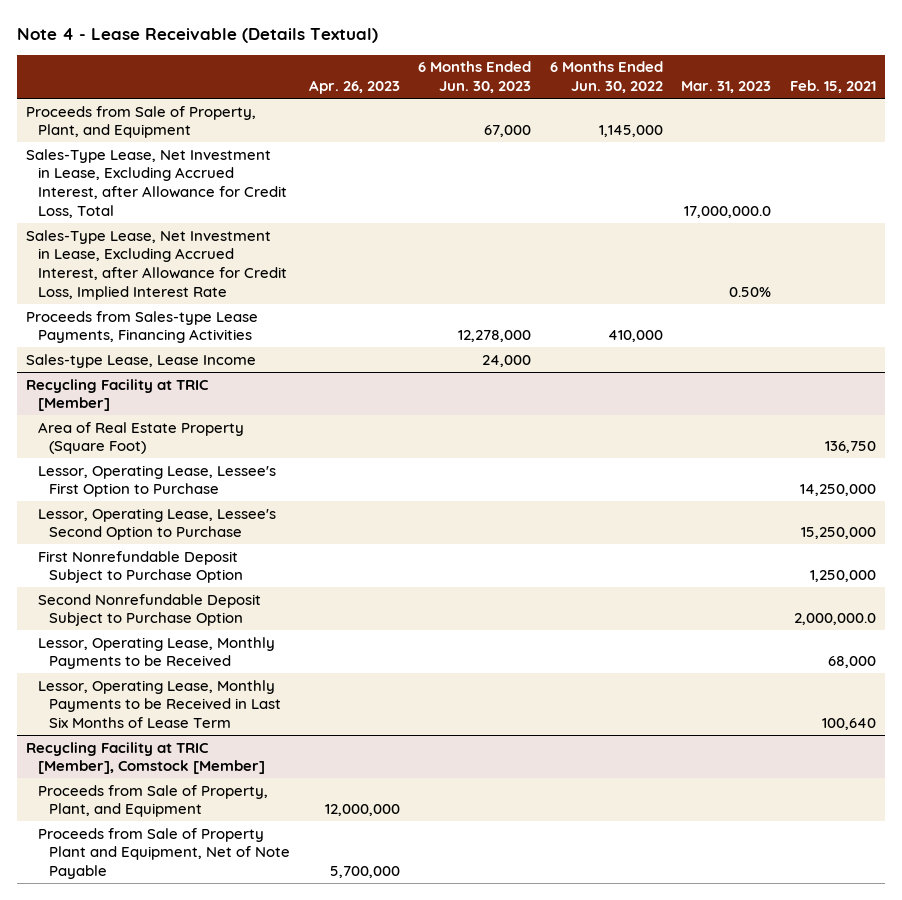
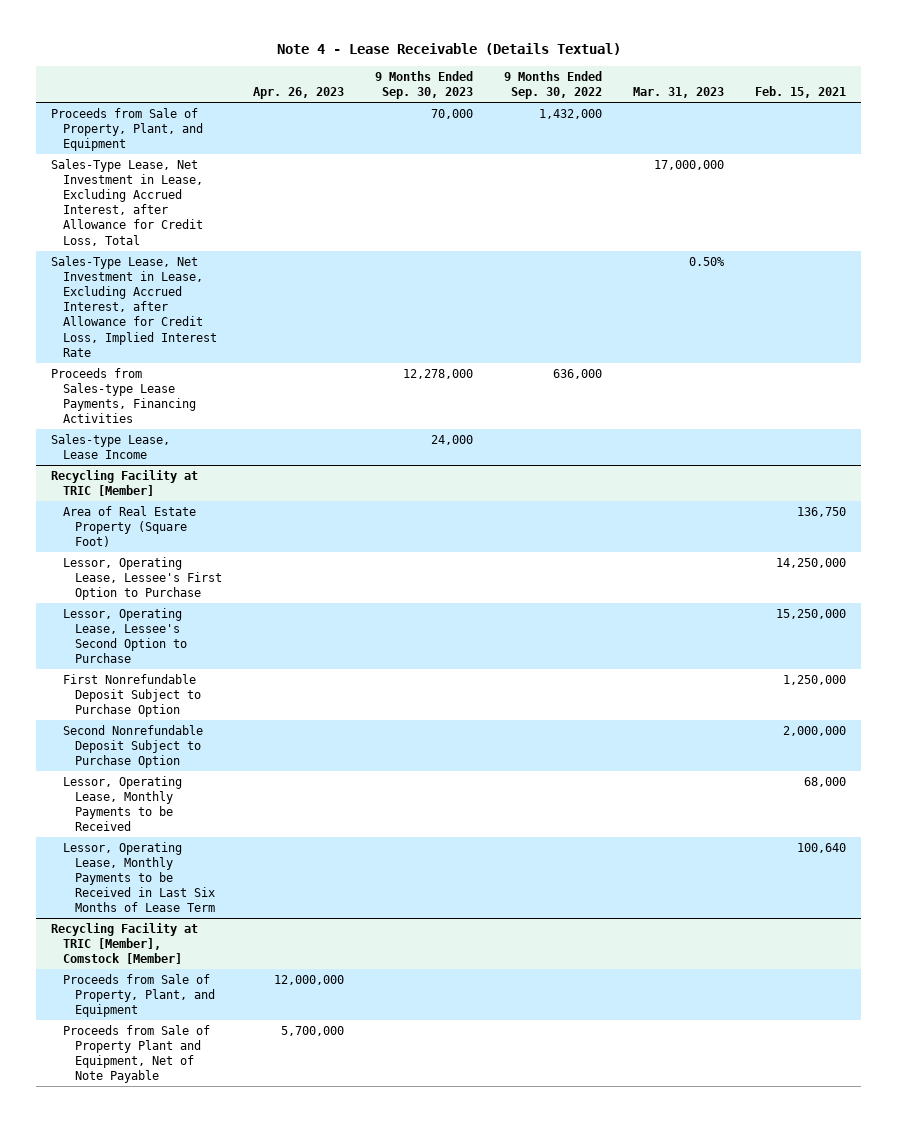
[418,61,532,94] 6 Months Ended Jun. 30, 2023 -> none
[549,61,663,94] 6 Months Ended Jun. 30, 2022 -> none
none -> [375,71,474,100] 9 Months Ended Sep. 30, 2023
none -> [504,71,603,100] 9 Months Ended Sep. 30, 2022
[684,206,772,219] 17,000,000.0 -> [654,159,725,170] 17,000,000
[793,613,876,626] 2,000,000.0 -> [782,725,846,736] 2,000,000

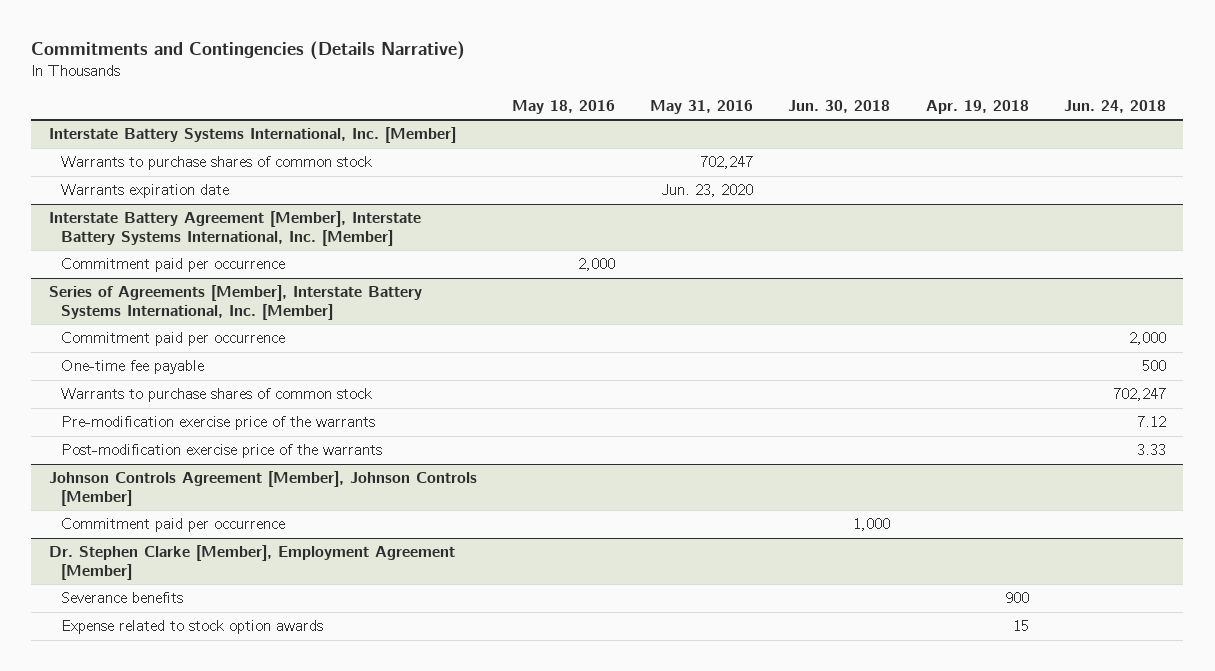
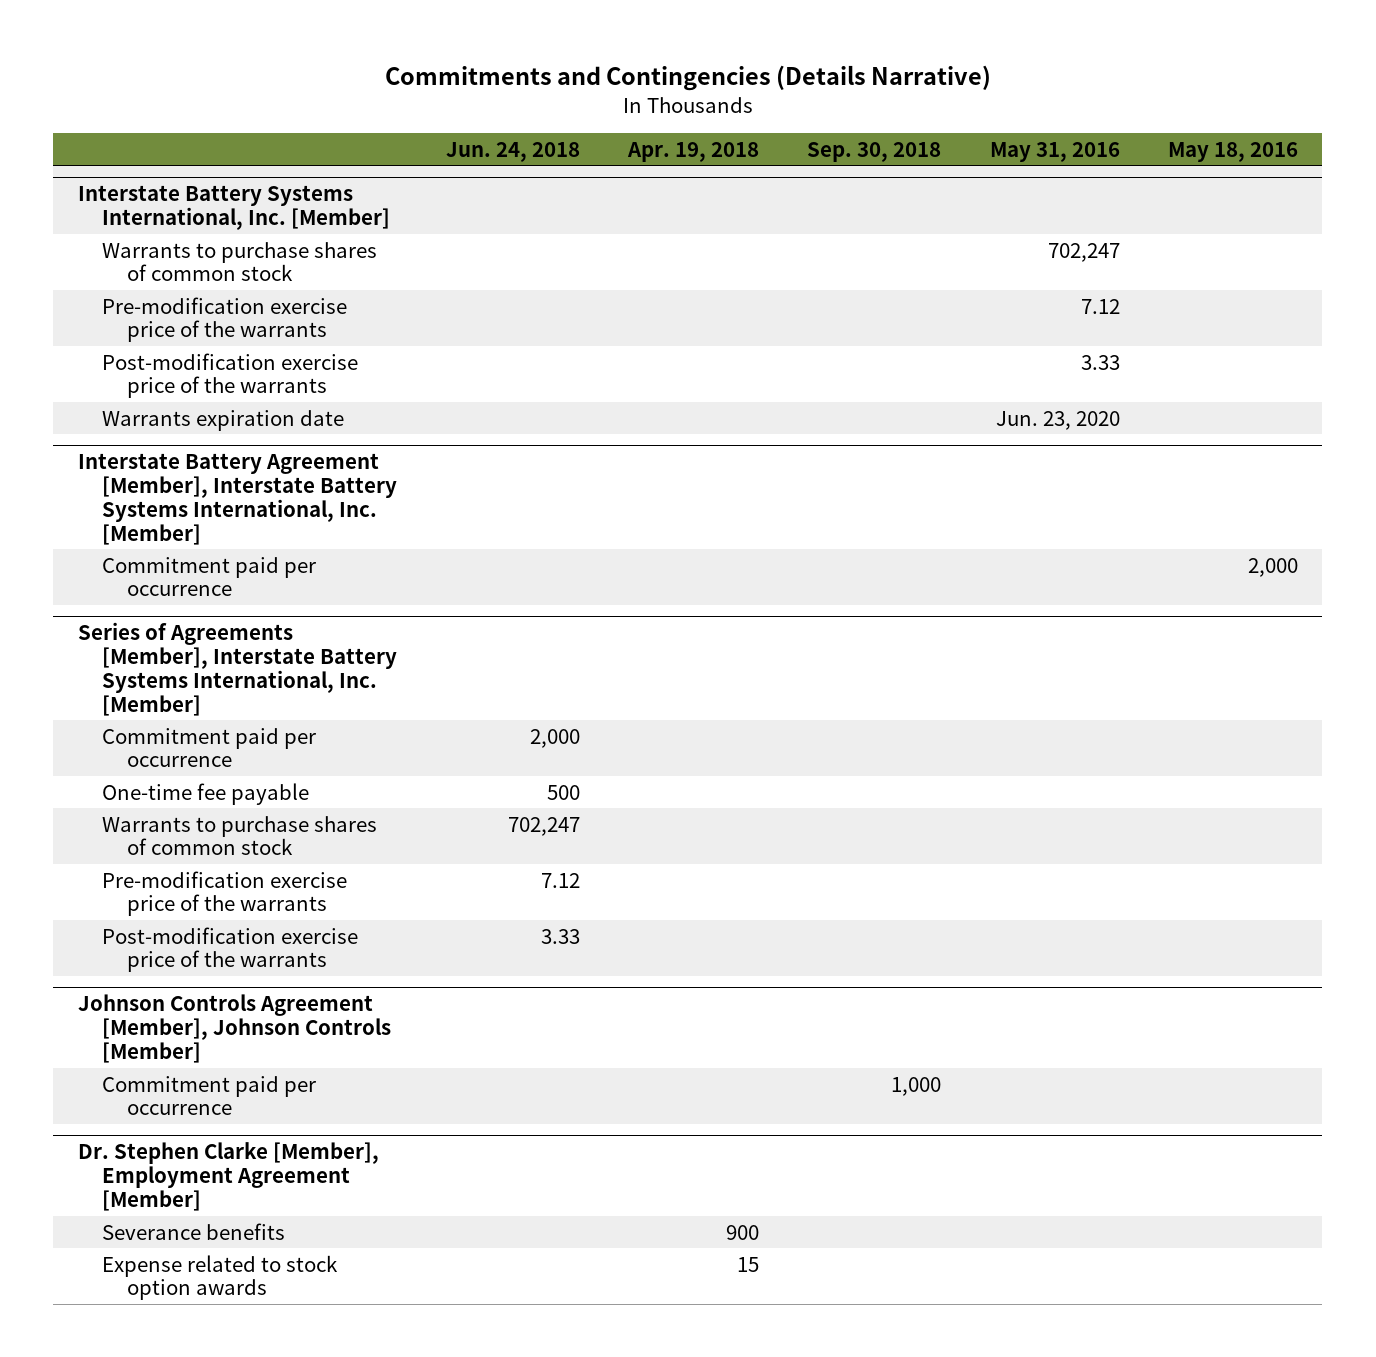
[788,99,891,113] Jun. 30, 2018 -> none
none -> [807,141,942,162] Sep. 30, 2018
none -> [102,296,348,343] Pre-modification exercise price of the warrants
none -> [102,352,359,399] Post-modification exercise price of the warrants

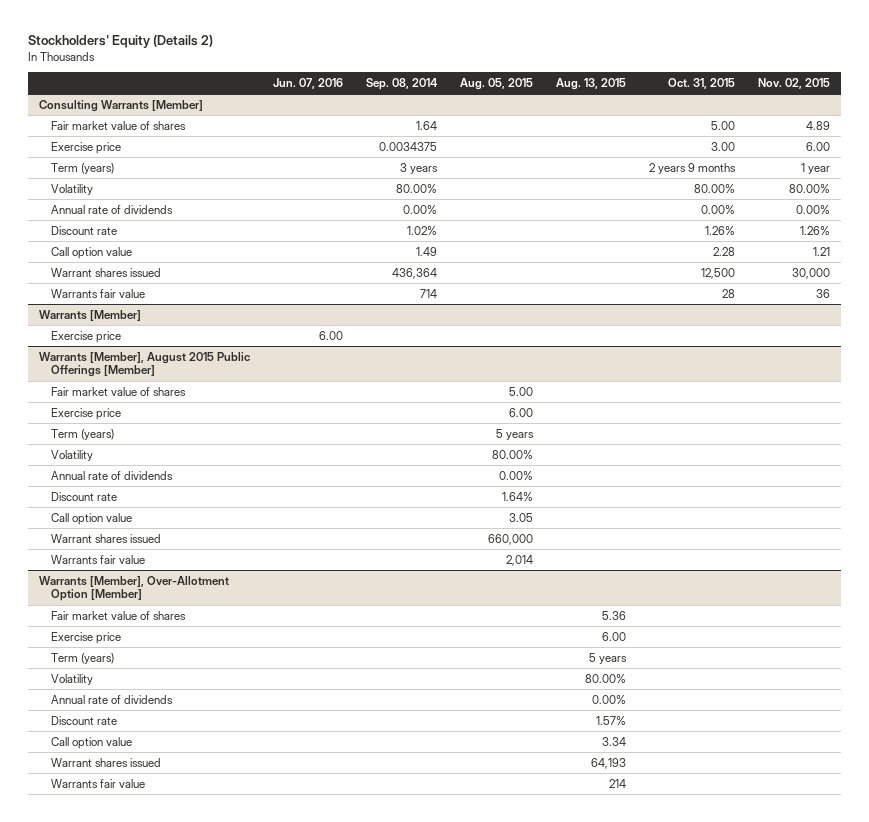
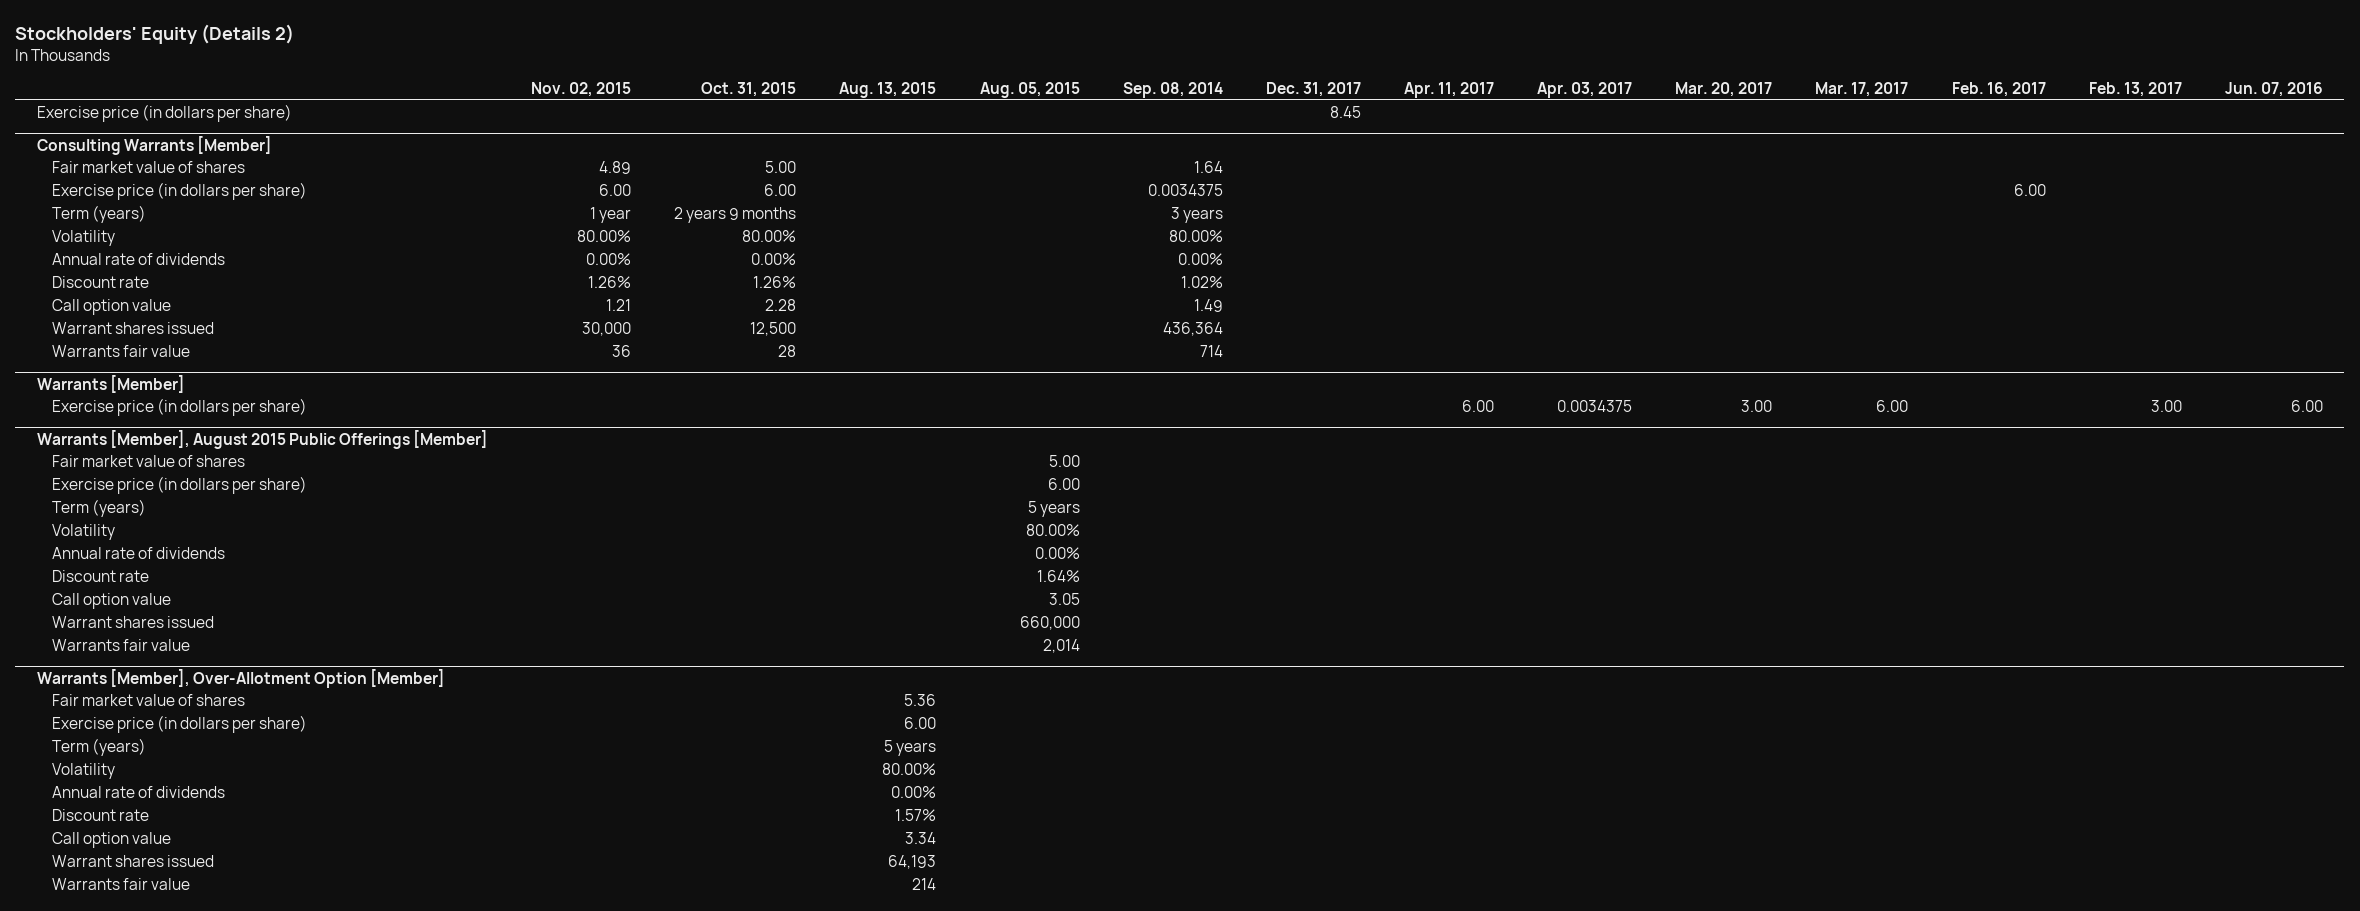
none -> [1265,82,1361,98] Dec. 31, 2017
none -> [1403,82,1494,99] Apr. 11, 2017
none -> [1537,82,1633,99] Apr. 03, 2017
none -> [1675,82,1773,98] Mar. 20, 2017
none -> [1815,82,1909,98] Mar. 17, 2017
none -> [1951,82,2046,98] Feb. 16, 2017
none -> [2088,82,2182,98] Feb. 13, 2017
none -> [36,104,292,123] Exercise price (in dollars per share)
[50,141,121,154] Exercise price -> [52,182,308,201] Exercise price (in dollars per share)
[710,141,735,151] 3.00 -> [764,184,797,197] 6.00
[50,330,121,343] Exercise price -> [52,398,308,417] Exercise price (in dollars per share)
[50,407,121,420] Exercise price -> [52,476,308,495] Exercise price (in dollars per share)
[50,631,121,644] Exercise price -> [52,715,308,734] Exercise price (in dollars per share)

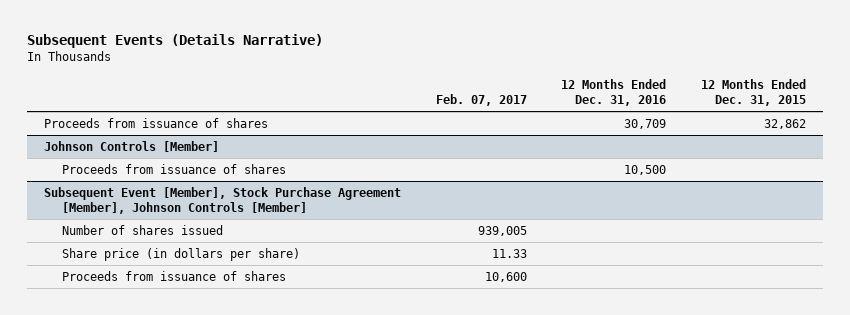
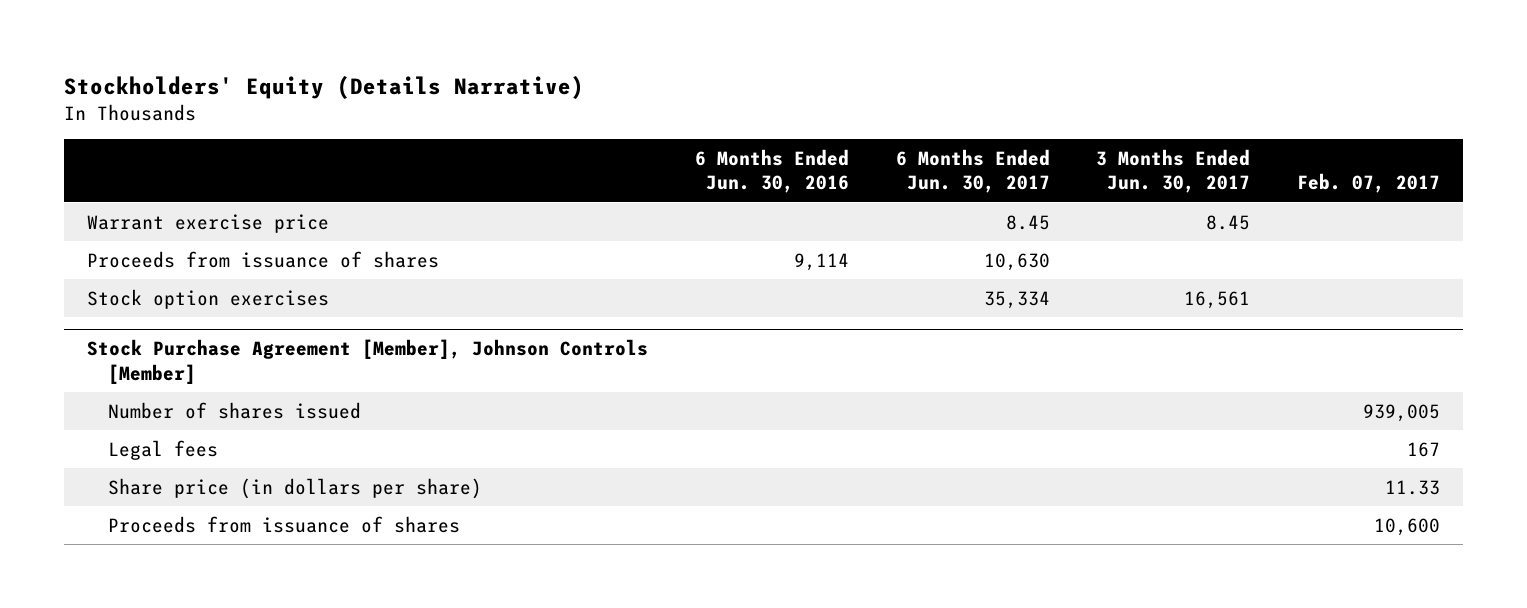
[26,34,323,49] Subsequent Events (Details Narrative) -> [63,75,584,99] Stockholders' Equity (Details Narrative)
[561,78,667,106] 12 Months Ended Dec. 31, 2016 -> none
[700,78,806,106] 12 Months Ended Dec. 31, 2015 -> none
none -> [694,148,849,194] 6 Months Ended Jun. 30, 2016
none -> [895,148,1050,194] 6 Months Ended Jun. 30, 2017
none -> [1096,148,1251,194] 3 Months Ended Jun. 30, 2017
none -> [87,213,330,233] Warrant exercise price
[43,140,219,152] Johnson Controls [Member] -> none
[61,163,286,174] Proceeds from issuance of shares -> none
none -> [87,288,330,309] Stock option exercises
[43,186,401,215] Subsequent Event [Member], Stock Purchase Agreement [Member], Johnson Controls [Member] -> [87,339,649,384] Stock Purchase Agreement [Member], Johnson Controls [Member]
none -> [107,439,218,460] Legal fees

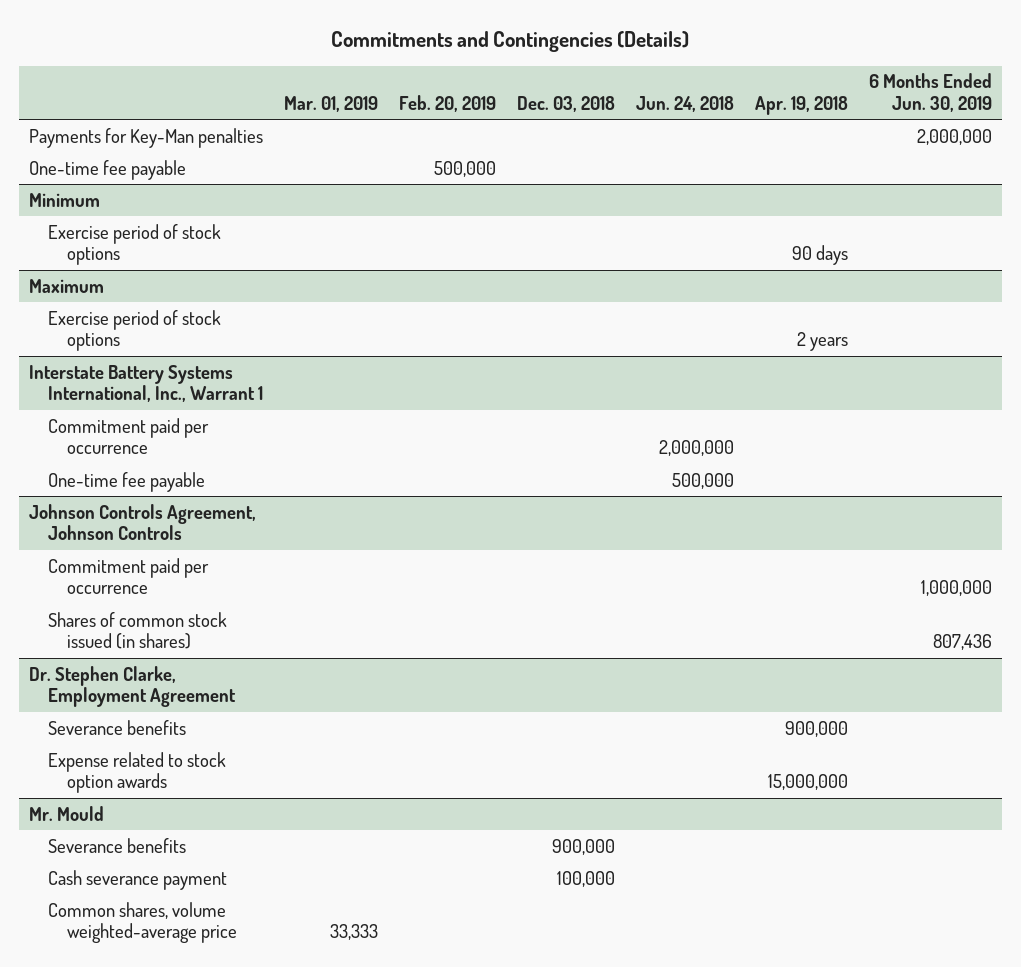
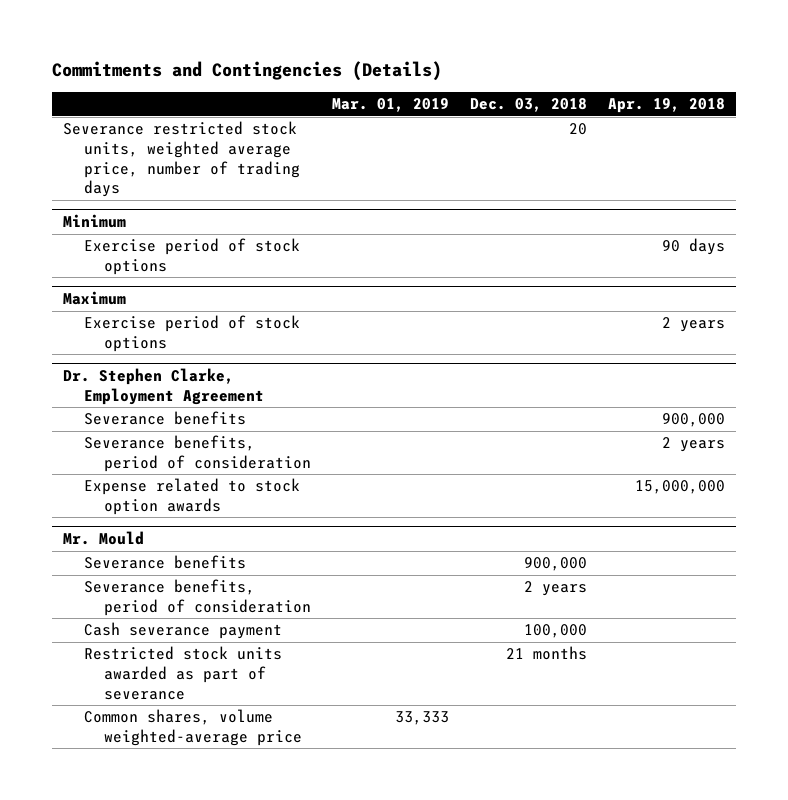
[398,94,496,112] Feb. 20, 2019 -> none
[635,95,734,112] Jun. 24, 2018 -> none
[868,73,992,112] 6 Months Ended Jun. 30, 2019 -> none
[29,127,264,148] Payments for Key-Man penalties -> none
[29,159,187,180] One-time fee payable -> none
none -> [62,121,300,198] Severance restricted stock units, weighted average price, number of trading days
[29,364,263,403] Interstate Battery Systems International, Inc., Warrant 1 -> none
[47,417,209,455] Commitment paid per occurrence -> none
[47,471,205,492] One-time fee payable -> none
[29,503,257,541] Johnson Controls Agreement, Johnson Controls -> none
[47,557,209,595] Commitment paid per occurrence -> none
[47,611,227,650] Shares of common stock issued (in shares) -> none
none -> [83,435,312,473] Severance benefits, period of consideration
none -> [83,579,312,617] Severance benefits, period of consideration
none -> [83,646,282,700] Restricted stock units awarded as part of severance

